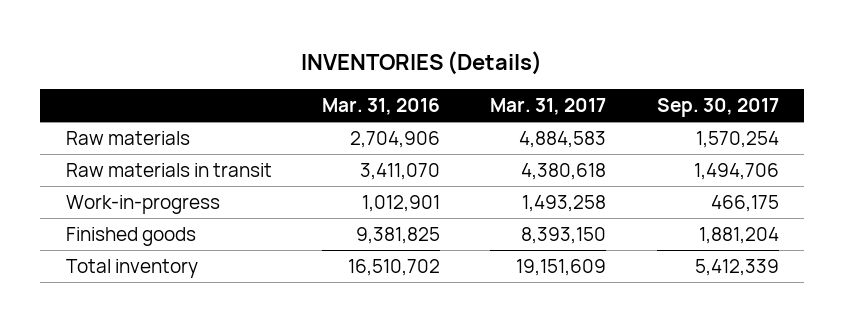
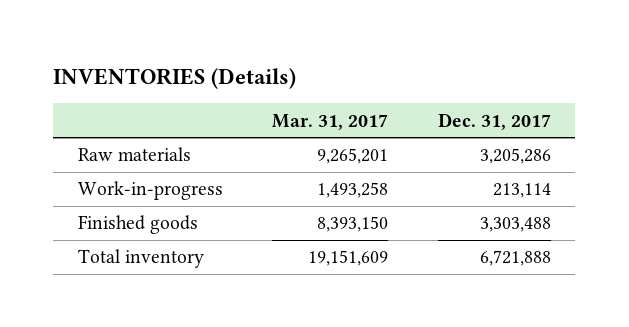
[321,98,440,116] Mar. 31, 2016 -> none
[656,98,779,118] Sep. 30, 2017 -> none
none -> [437,112,551,130] Dec. 31, 2017
[65,163,272,178] Raw materials in transit -> none
[519,131,607,149] 4,884,583 -> [317,148,389,165] 9,265,201

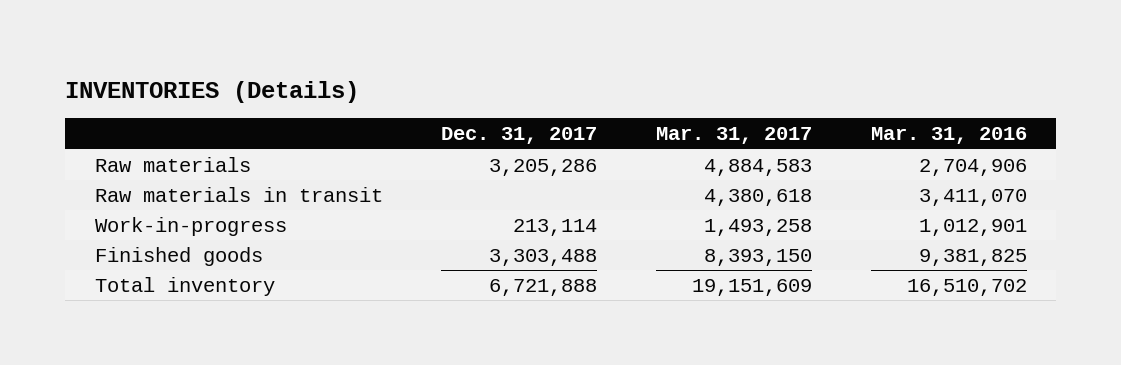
none -> [870,127,1027,145] Mar. 31, 2016
[317,148,389,165] 9,265,201 -> [703,159,812,177] 4,884,583
none -> [94,187,383,203] Raw materials in transit

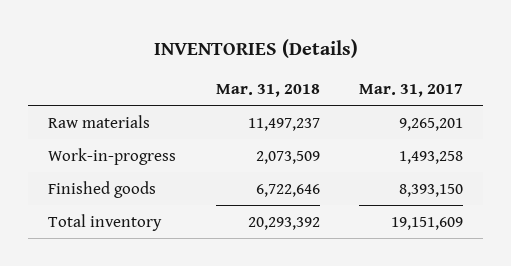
[441,127,598,145] Dec. 31, 2017 -> none
[870,127,1027,145] Mar. 31, 2016 -> none
none -> [215,83,320,97] Mar. 31, 2018
[94,187,383,203] Raw materials in transit -> none
[703,159,812,177] 4,884,583 -> [399,118,464,132] 9,265,201

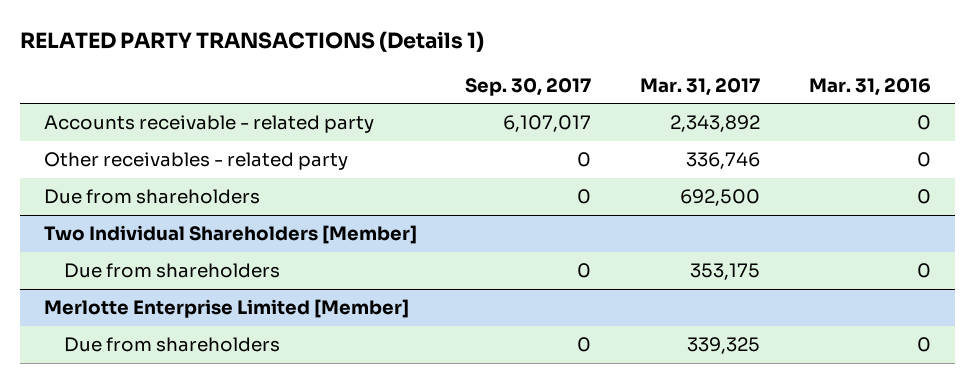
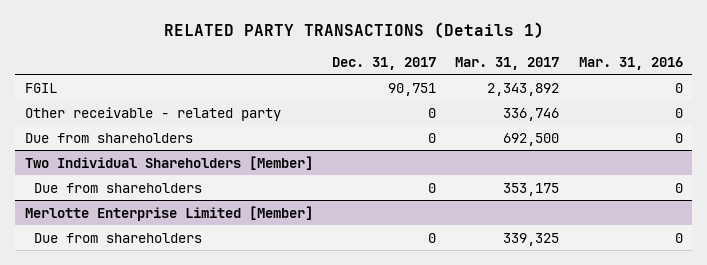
[465,77,592,96] Sep. 30, 2017 -> none
none -> [332,56,437,70] Dec. 31, 2017
[43,115,374,134] Accounts receivable - related party -> [24,82,57,93] FGIL
[43,152,348,171] Other receivables - related party -> [24,106,281,121] Other receivable - related party

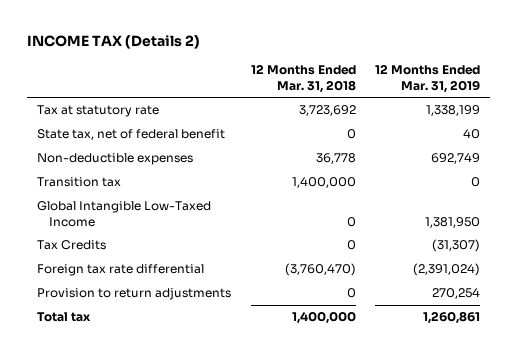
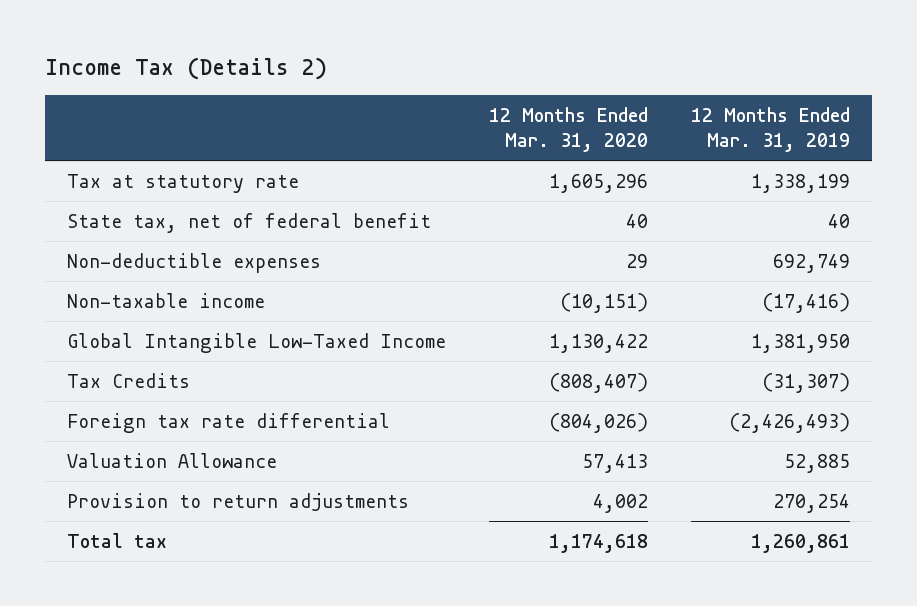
[27,34,201,49] INCOME TAX (Details 2) -> [44,57,327,81] Income Tax (Details 2)
[250,64,356,93] 12 Months Ended Mar. 31, 2018 -> none
none -> [488,106,648,153] 12 Months Ended Mar. 31, 2020
[36,177,121,188] Transition tax -> none
none -> [66,292,265,308] Non-taxable income
[413,263,481,277] (2,391,024) -> [729,412,851,433] (2,426,493)
none -> [66,452,277,468] Valuation Allowance

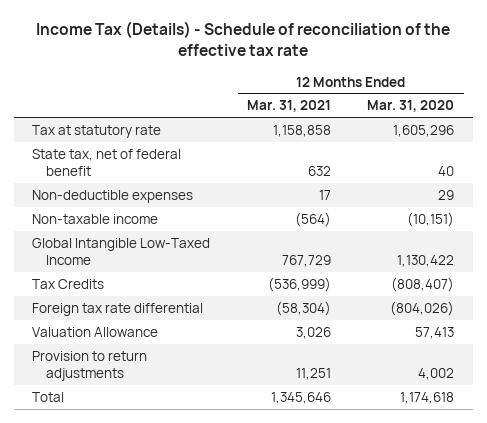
[44,57,327,81] Income Tax (Details 2) -> [36,21,451,57] Income Tax (Details) - Schedule of reconciliation of the effective tax rate
[691,106,851,153] 12 Months Ended Mar. 31, 2019 -> none
none -> [246,100,331,113] Mar. 31, 2021
[66,532,167,548] Total tax -> [32,391,65,402] Total

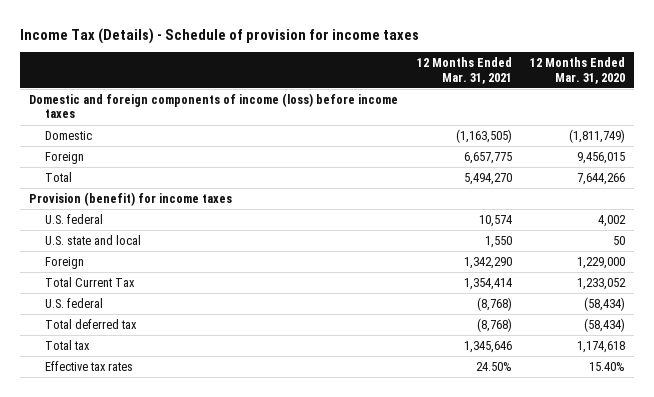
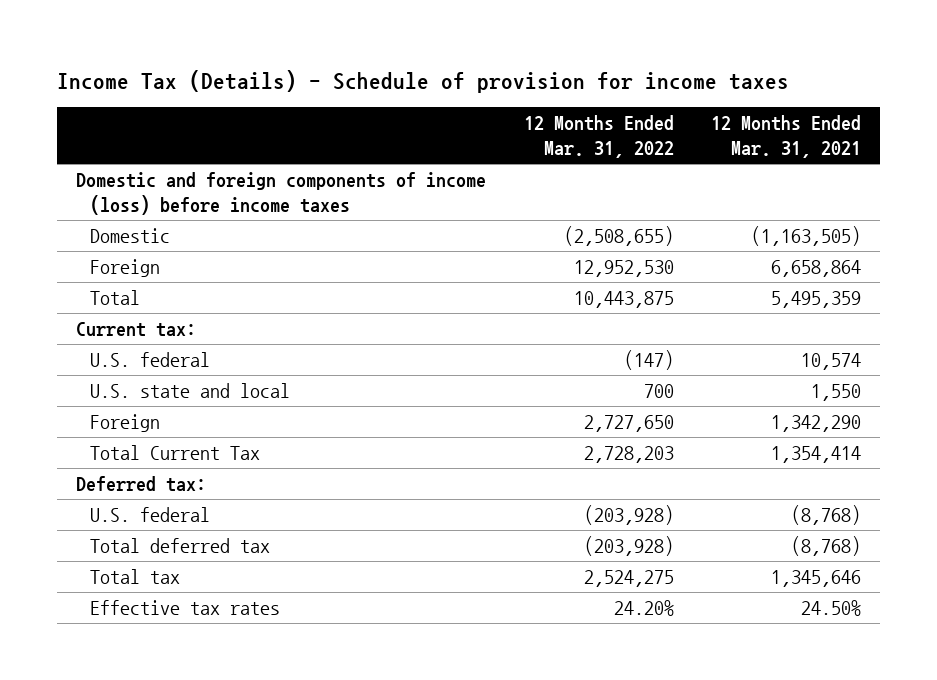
[529,57,625,84] 12 Months Ended Mar. 31, 2020 -> none
none -> [523,115,674,159] 12 Months Ended Mar. 31, 2022
[29,191,233,206] Provision (benefit) for income taxes -> none
[463,151,512,164] 6,657,775 -> [770,259,861,277] 6,658,864
[463,172,512,185] 5,494,270 -> [770,290,861,308] 5,495,359
none -> [76,321,197,337] Current tax:
none -> [76,475,207,492] Deferred tax:

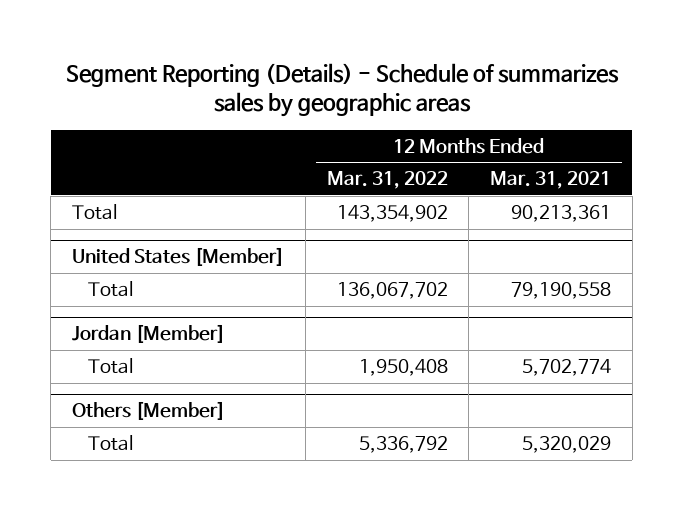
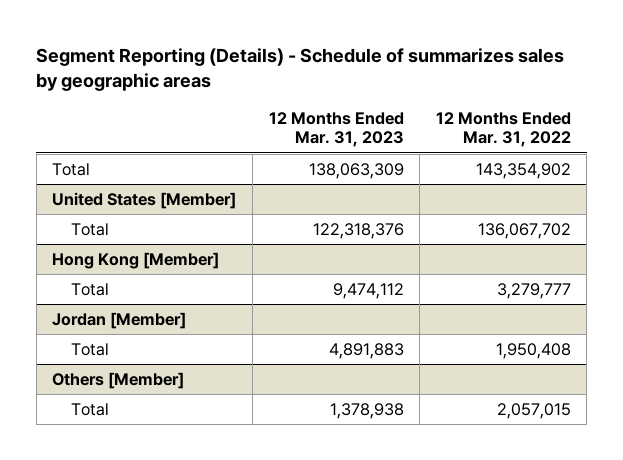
[490,171,612,190] Mar. 31, 2021 -> none
none -> [268,111,404,148] 12 Months Ended Mar. 31, 2023
none -> [52,251,220,269] Hong Kong [Member]
none -> [70,282,109,296] Total
[358,436,448,454] 5,336,792 -> [496,402,571,419] 2,057,015

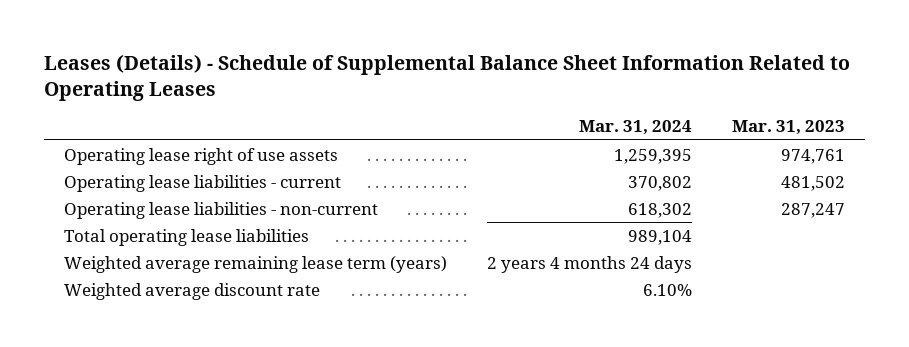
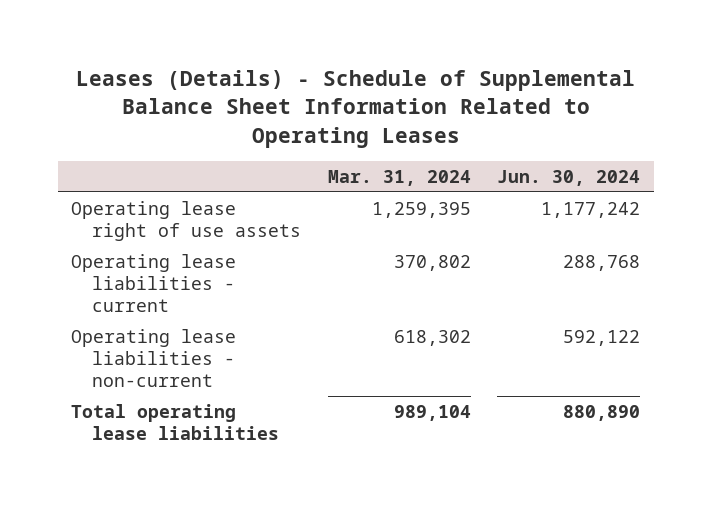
[732,120,846,136] Mar. 31, 2023 -> none
none -> [497,169,641,186] Jun. 30, 2024
[63,255,447,273] Weighted average remaining lease term (years) -> none
[63,282,320,300] Weighted average discount rate -> none

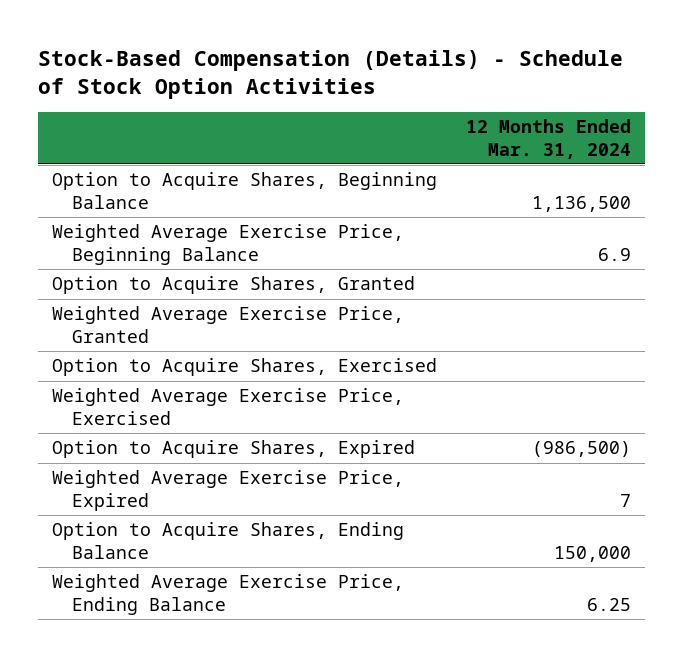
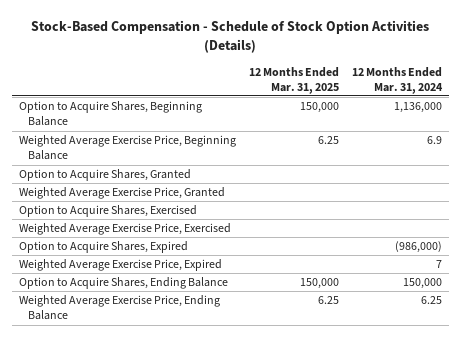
[37,49,623,99] Stock-Based Compensation (Details) - Schedule of Stock Option Activities -> [31,20,430,54] Stock-Based Compensation - Schedule of Stock Option Activities (Details)
none -> [248,66,339,94] 12 Months Ended Mar. 31, 2025
[531,195,631,212] 1,136,500 -> [393,102,442,114] 1,136,000
[531,441,631,458] (986,500) -> [394,241,442,254] (986,000)

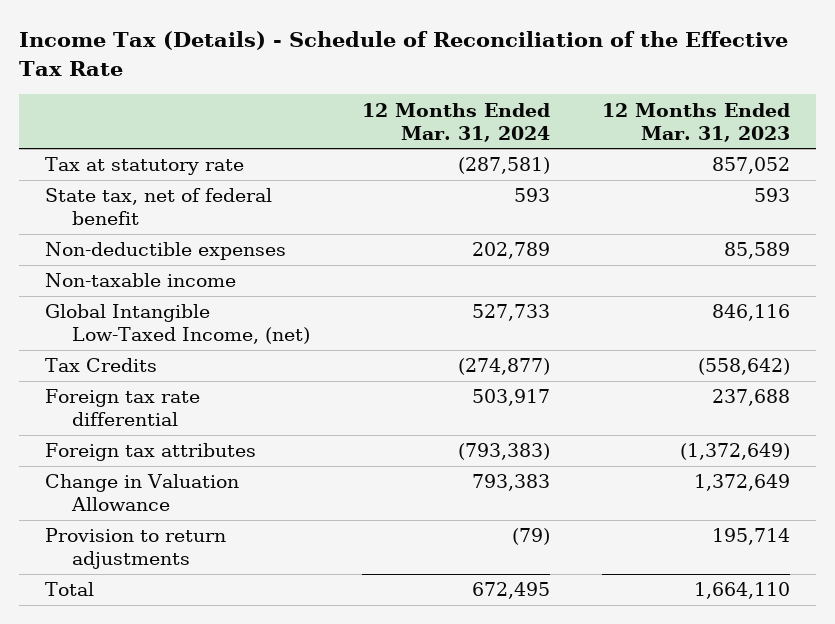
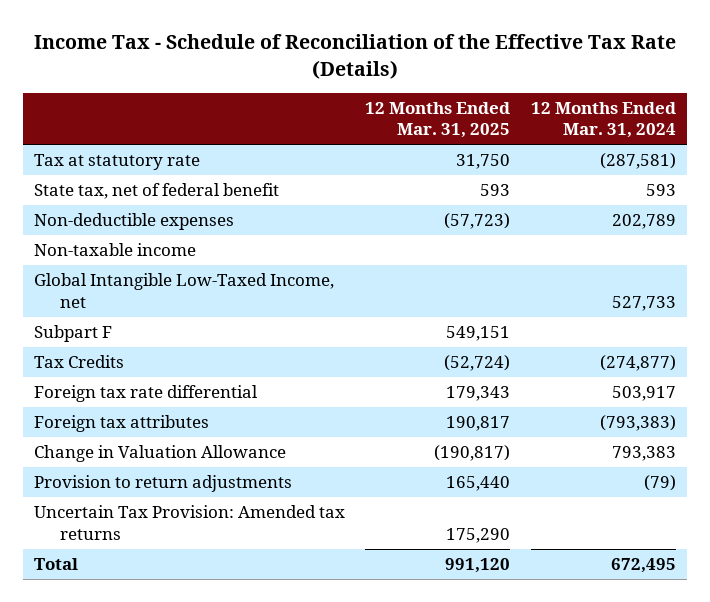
[18,31,788,76] Income Tax (Details) - Schedule of Reconciliation of the Effective Tax Rate -> [33,34,676,79] Income Tax - Schedule of Reconciliation of the Effective Tax Rate (Details)
[602,102,791,142] 12 Months Ended Mar. 31, 2023 -> none
none -> [365,101,511,139] 12 Months Ended Mar. 31, 2025
[44,304,310,345] Global Intangible Low-Taxed Income, (net) -> [33,273,334,308] Global Intangible Low-Taxed Income, net
none -> [33,325,112,343] Subpart F
none -> [33,505,345,540] Uncertain Tax Provision: Amended tax returns

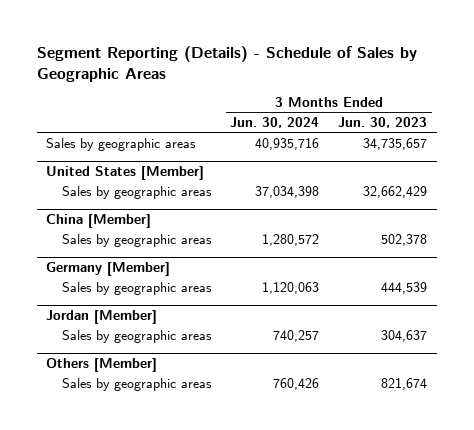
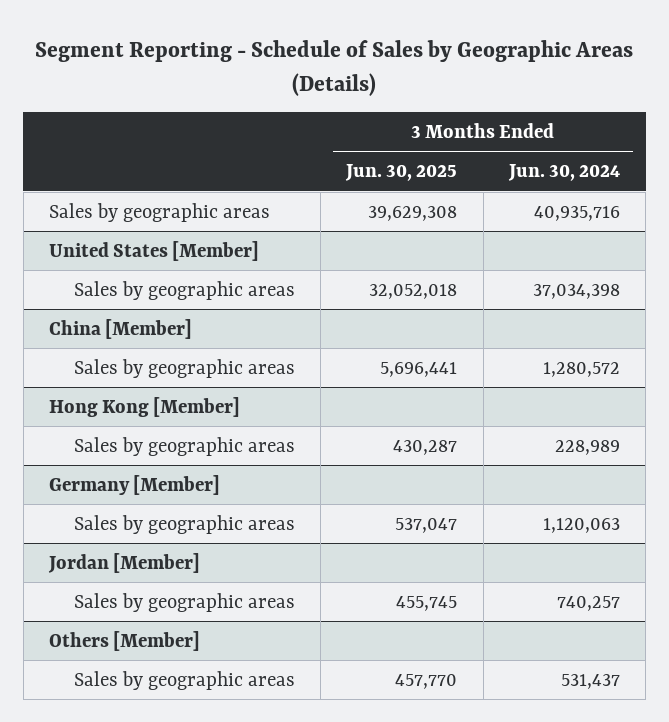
[36,45,417,82] Segment Reporting (Details) - Schedule of Sales by Geographic Areas -> [35,39,634,96] Segment Reporting - Schedule of Sales by Geographic Areas (Details)
[338,116,428,128] Jun. 30, 2023 -> none
none -> [345,164,458,182] Jun. 30, 2025
none -> [48,396,240,417] Hong Kong [Member]
none -> [73,436,295,456] Sales by geographic areas
[273,377,320,390] 760,426 -> [560,673,620,689] 531,437

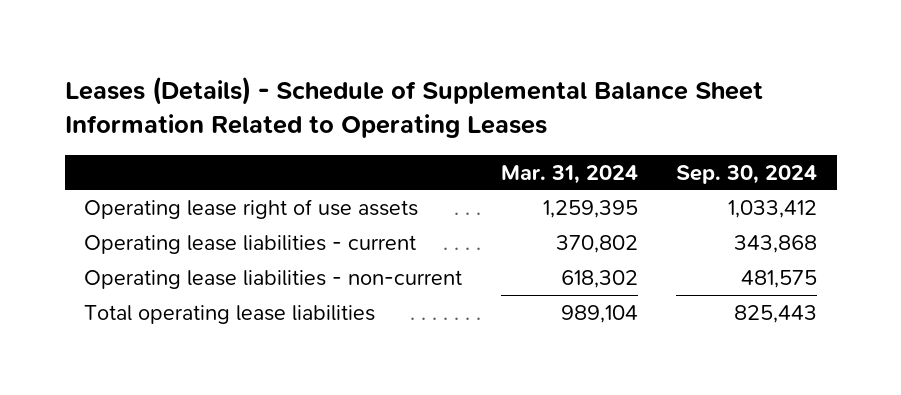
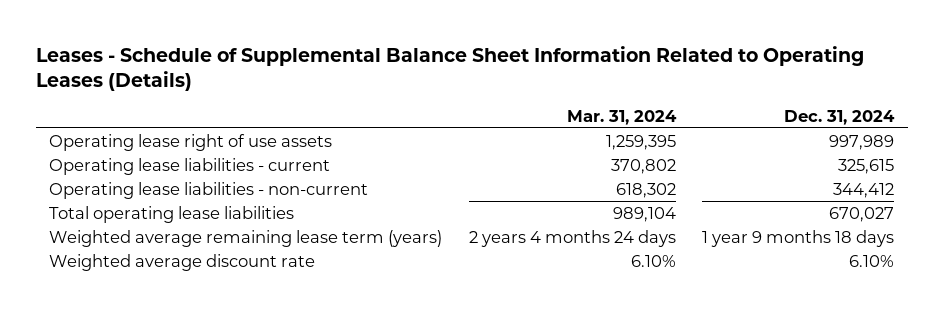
[64,75,763,138] Leases (Details) - Schedule of Supplemental Balance Sheet Information Related to Operating Leases -> [36,45,865,92] Leases - Schedule of Supplemental Balance Sheet Information Related to Operating Leases (Details)
[676,164,818,184] Sep. 30, 2024 -> none
none -> [784,109,896,125] Dec. 31, 2024
none -> [49,229,443,247] Weighted average remaining lease term (years)
none -> [49,253,316,271] Weighted average discount rate

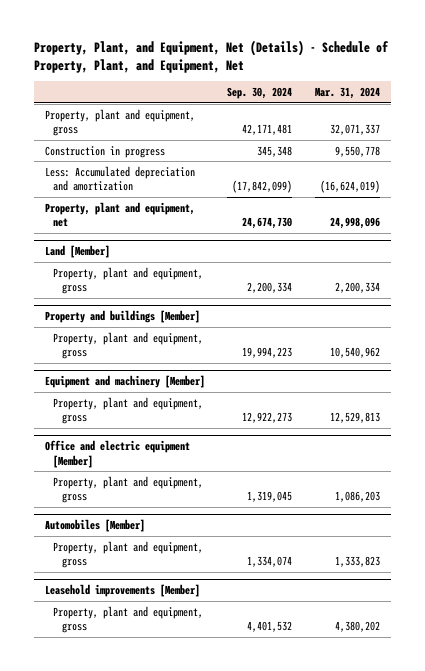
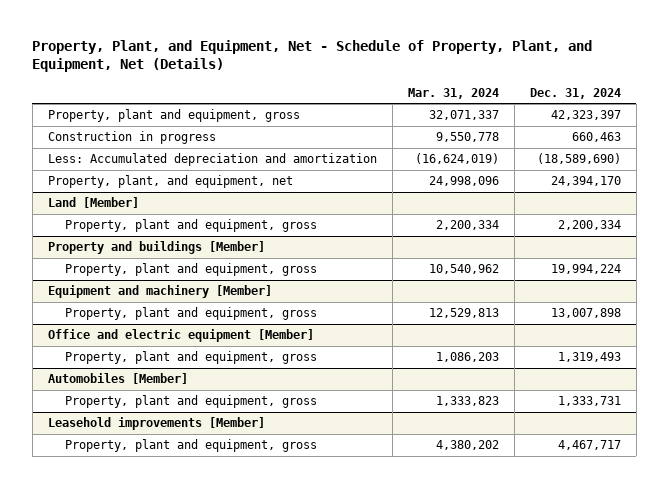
[33,39,389,73] Property, Plant, and Equipment, Net (Details) - Schedule of Property, Plant, and Equipment, Net -> [32,39,593,73] Property, Plant, and Equipment, Net - Schedule of Property, Plant, and Equipment, Net (Details)
[227,86,293,99] Sep. 30, 2024 -> none
none -> [529,87,621,99] Dec. 31, 2024
[44,201,195,228] Property, plant and equipment, net -> [47,175,293,189] Property, plant, and equipment, net

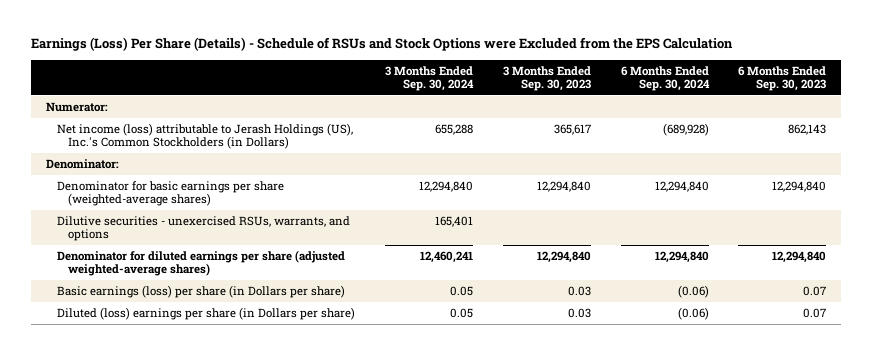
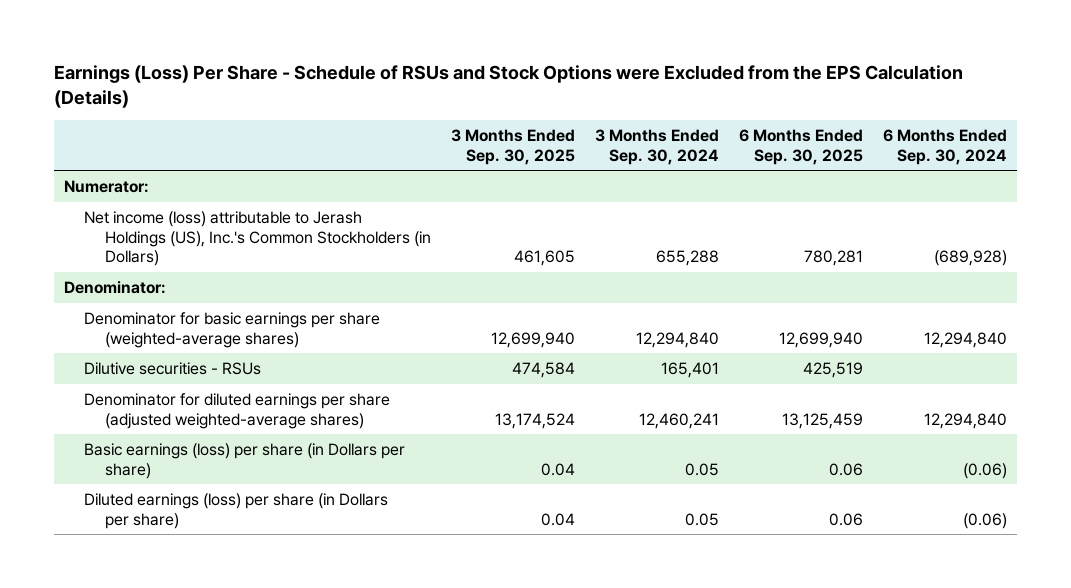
[30,37,733,52] Earnings (Loss) Per Share (Details) - Schedule of RSUs and Stock Options were Excluded from the EPS Calculation -> [53,64,963,108] Earnings (Loss) Per Share - Schedule of RSUs and Stock Options were Excluded from the EPS Calculation (Details)
[502,65,591,91] 3 Months Ended Sep. 30, 2023 -> none
[738,65,827,91] 6 Months Ended Sep. 30, 2023 -> none
none -> [450,128,575,165] 3 Months Ended Sep. 30, 2025
none -> [739,128,864,165] 6 Months Ended Sep. 30, 2025
[56,216,350,242] Dilutive securities - unexercised RSUs, warrants, and options -> [84,361,262,375] Dilutive securities - RSUs
[56,307,355,321] Diluted (loss) earnings per share (in Dollars per share) -> [84,492,389,529] Diluted earnings (loss) per share (in Dollars per share)

